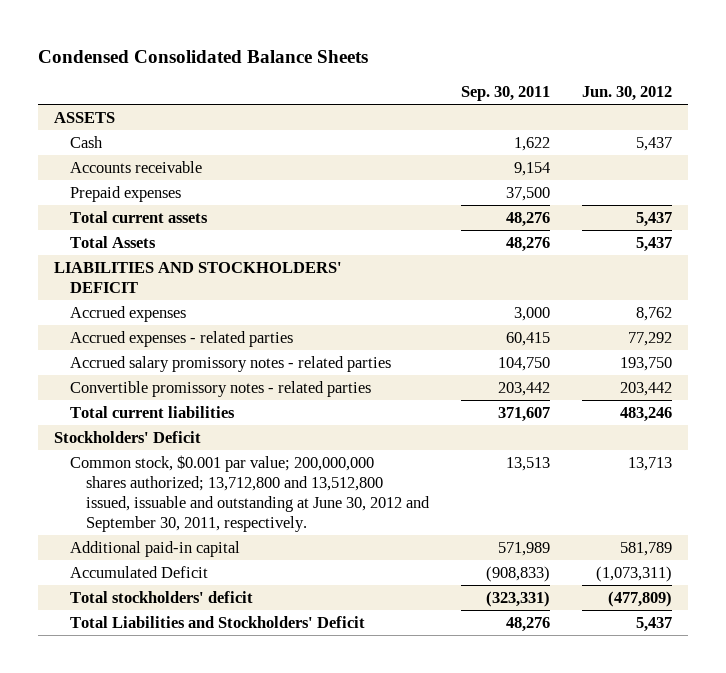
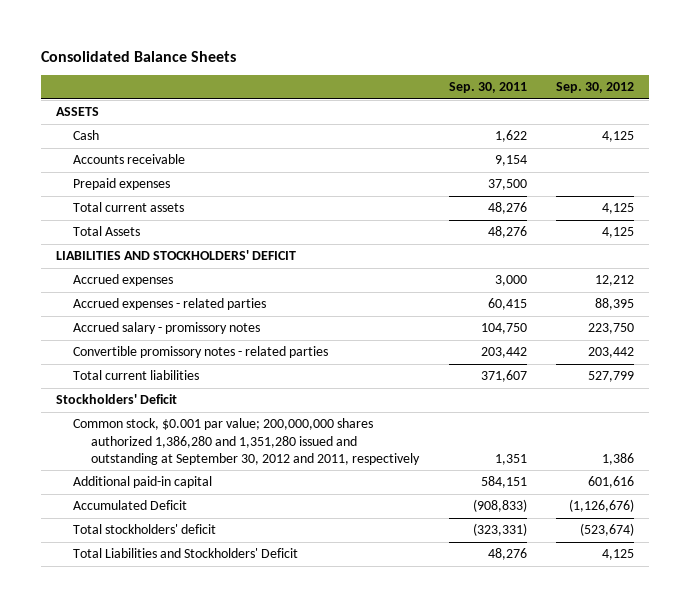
[37,50,368,64] Condensed Consolidated Balance Sheets -> [41,50,237,62] Consolidated Balance Sheets
[581,86,672,102] Jun. 30, 2012 -> none
none -> [556,82,635,94] Sep. 30, 2012
[69,355,391,372] Accrued salary promissory notes - related parties -> [73,322,261,335] Accrued salary - promissory notes
[69,454,431,532] Common stock, $0.001 par value; 200,000,000 shares authorized; 13,712,800 and 13,512,800 issued, issuable and outstanding at June 30, 2012 and September 30, 2011, respectively. -> [73,418,420,465] Common stock, $0.001 par value; 200,000,000 shares authorized 1,386,280 and 1,351,280 issued and outstanding at September 30, 2012 and 2011, respectively
[506,456,551,471] 13,513 -> [494,453,527,465] 1,351
[498,541,551,556] 571,989 -> [480,476,527,489] 584,151

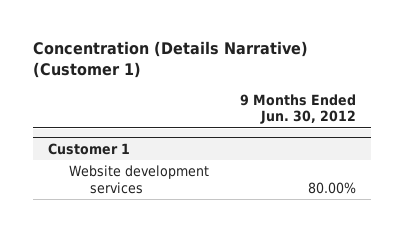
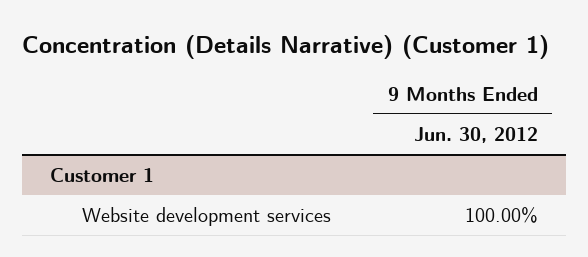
[307,181,356,194] 80.00% -> [464,207,538,224] 100.00%

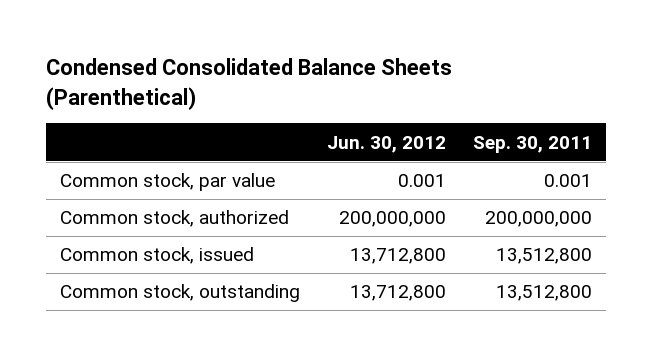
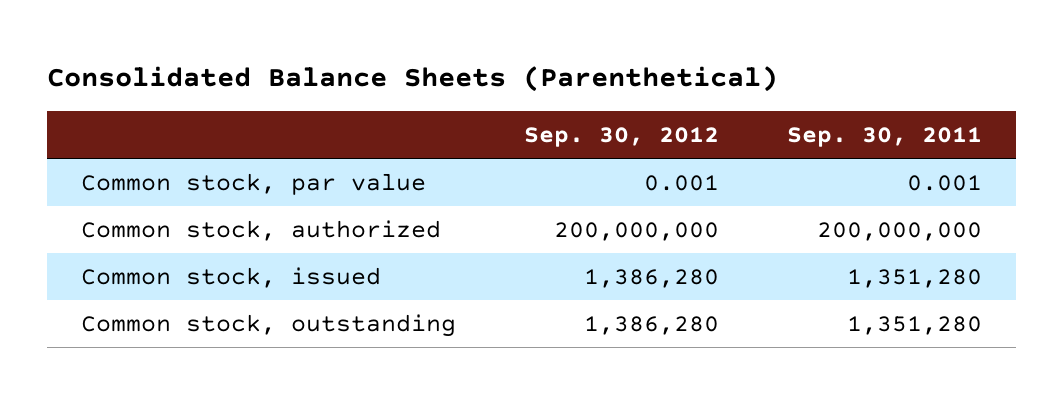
[45,58,452,110] Condensed Consolidated Balance Sheets (Parenthetical) -> [46,65,778,92] Consolidated Balance Sheets (Parenthetical)
[327,135,447,153] Jun. 30, 2012 -> none
none -> [524,126,720,147] Sep. 30, 2012
[496,248,593,265] 13,512,800 -> [847,269,983,289] 1,351,280
[496,285,593,302] 13,512,800 -> [847,316,983,336] 1,351,280

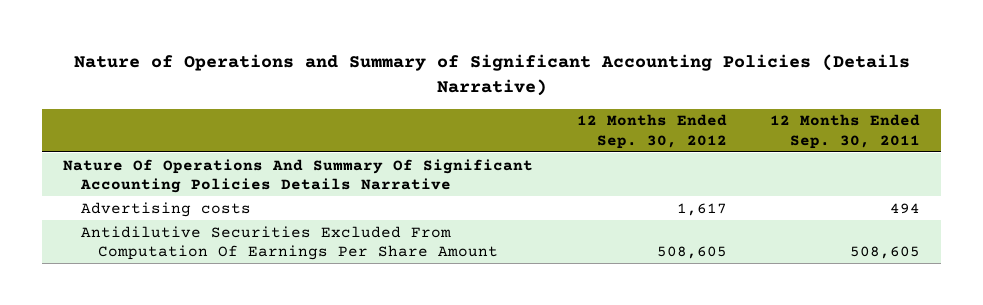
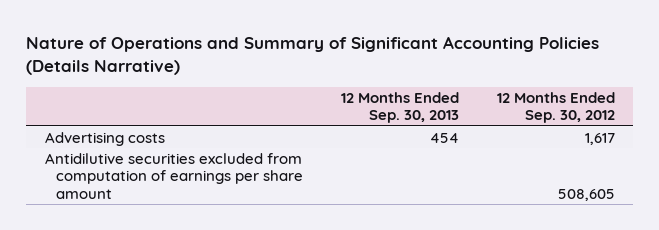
[769,114,920,149] 12 Months Ended Sep. 30, 2011 -> none
none -> [340,92,459,124] 12 Months Ended Sep. 30, 2013
[63,158,534,194] Nature Of Operations And Summary Of Significant Accounting Policies Details Narrative -> none
[80,225,499,261] Antidilutive Securities Excluded From Computation Of Earnings Per Share Amount -> [44,152,304,199] Antidilutive securities excluded from computation of earnings per share amount

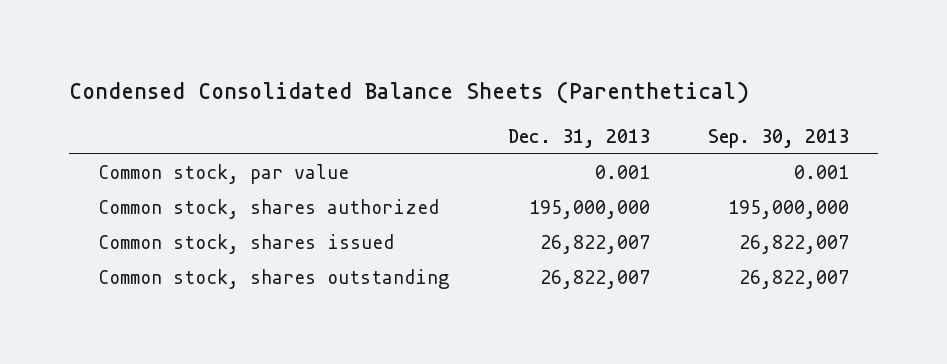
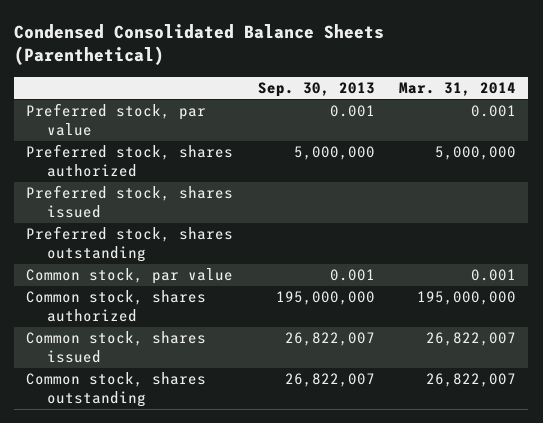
[507,129,650,149] Dec. 31, 2013 -> none
none -> [399,82,517,97] Mar. 31, 2014
none -> [26,103,207,136] Preferred stock, par value
none -> [26,144,234,177] Preferred stock, shares authorized
none -> [26,185,234,218] Preferred stock, shares issued
none -> [26,226,234,262] Preferred stock, shares outstanding

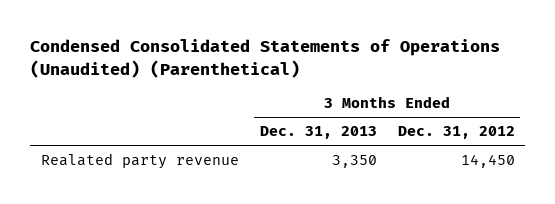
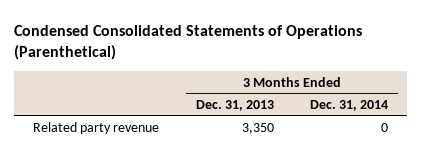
[30,39,501,78] Condensed Consolidated Statements of Operations (Unaudited) (Parenthetical) -> [14,24,363,61] Condensed Consolidated Statements of Operations (Parenthetical)
[397,126,515,140] Dec. 31, 2012 -> none
none -> [310,99,389,111] Dec. 31, 2014
[40,153,239,170] Realated party revenue -> [32,121,159,134] Related party revenue

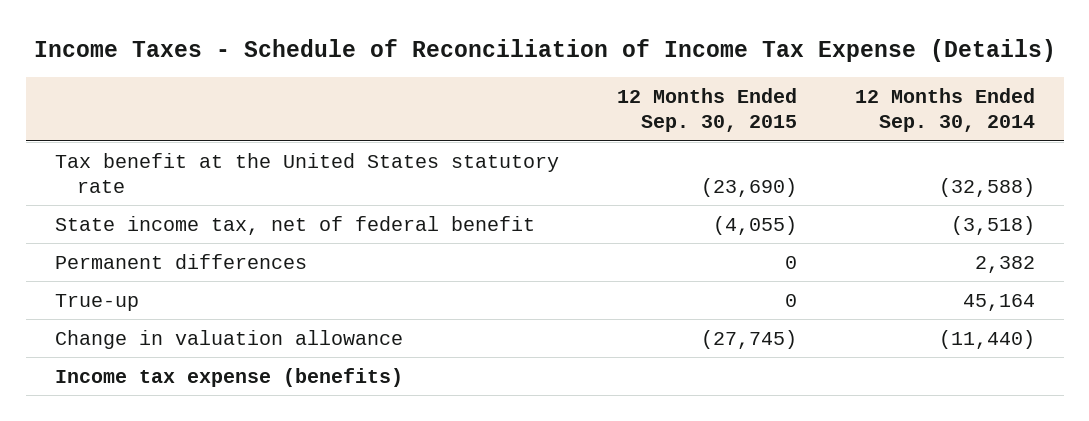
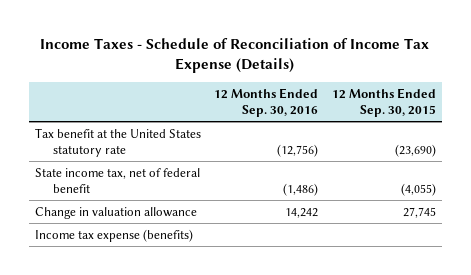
[854,87,1035,133] 12 Months Ended Sep. 30, 2014 -> none
none -> [214,87,319,118] 12 Months Ended Sep. 30, 2016
[54,253,307,269] Permanent differences -> none
[54,293,139,311] True-up -> none
[700,329,797,349] (27,745) -> [402,206,436,218] 27,745

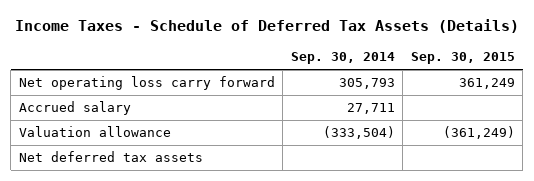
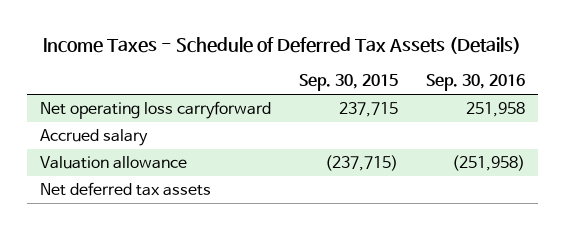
[290,52,395,65] Sep. 30, 2014 -> none
none -> [425,74,525,92] Sep. 30, 2016
[18,76,275,91] Net operating loss carry forward -> [40,101,272,120] Net operating loss carryforward
[458,78,515,90] 361,249 -> [338,102,398,118] 237,715
[442,126,515,140] (361,249) -> [324,155,398,172] (237,715)

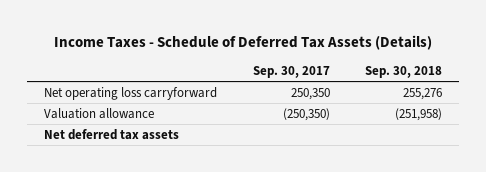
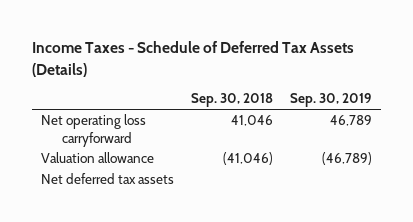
[252,66,330,79] Sep. 30, 2017 -> none
none -> [290,93,373,108] Sep. 30, 2019
[402,87,442,100] 255,276 -> [231,115,274,127] 41,046
[394,107,442,121] (251,958) -> [223,152,274,166] (41,046)

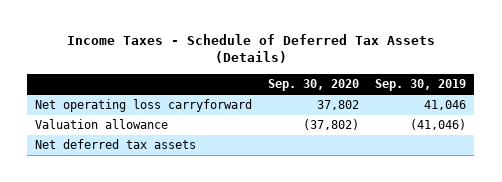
[191,93,274,108] Sep. 30, 2018 -> none
none -> [268,78,360,91] Sep. 30, 2020
[330,115,373,127] 46,789 -> [424,100,467,111] 41,046
[322,152,373,166] (46,789) -> [410,119,467,131] (41,046)

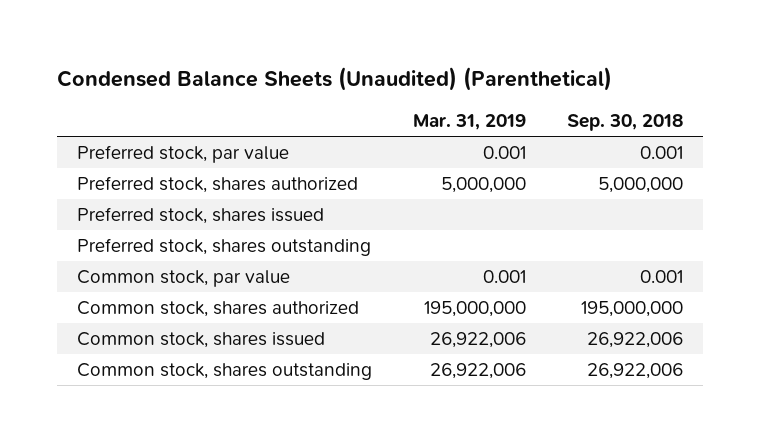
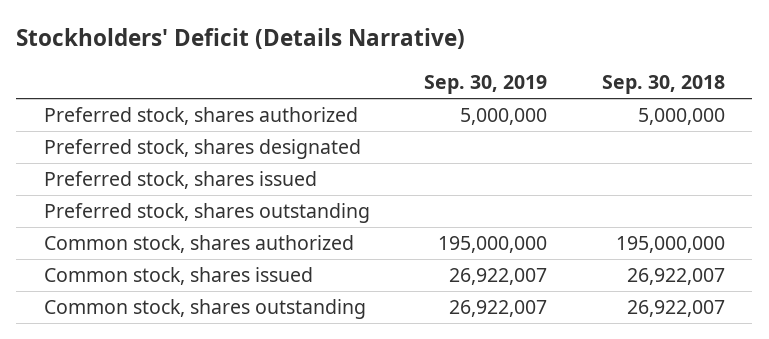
[56,67,612,92] Condensed Balance Sheets (Unaudited) (Parenthetical) -> [16,28,466,50] Stockholders' Deficit (Details Narrative)
[413,114,527,131] Mar. 31, 2019 -> none
none -> [424,74,548,94] Sep. 30, 2019
[77,145,290,164] Preferred stock, par value -> none
none -> [43,139,361,160] Preferred stock, shares designated
[77,270,291,288] Common stock, par value -> none
[587,332,684,349] 26,922,006 -> [627,268,726,286] 26,922,007
[587,363,684,380] 26,922,006 -> [627,300,726,318] 26,922,007

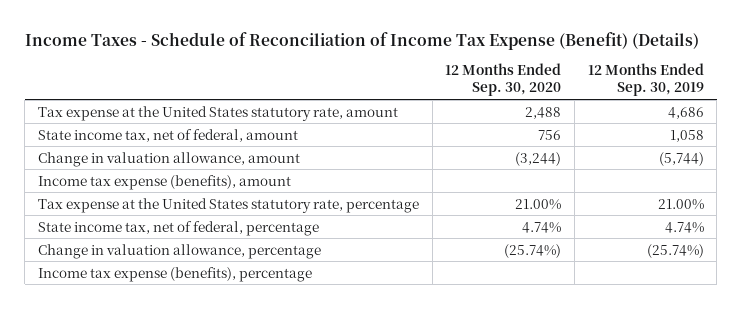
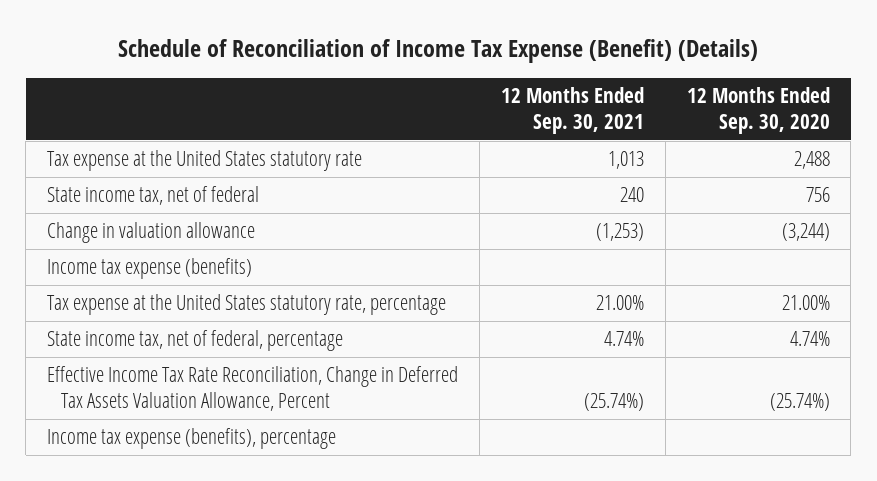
[24,31,699,50] Income Taxes - Schedule of Reconciliation of Income Tax Expense (Benefit) (Details) -> [118,39,759,64] Schedule of Reconciliation of Income Tax Expense (Benefit) (Details)
[587,63,704,97] 12 Months Ended Sep. 30, 2019 -> none
none -> [500,87,644,134] 12 Months Ended Sep. 30, 2021
[38,105,399,121] Tax expense at the United States statutory rate, amount -> [47,150,363,172] Tax expense at the United States statutory rate
[38,128,299,142] State income tax, net of federal, amount -> [47,186,260,206] State income tax, net of federal
[38,151,301,167] Change in valuation allowance, amount -> [47,222,256,244] Change in valuation allowance
[38,174,292,190] Income tax expense (benefits), amount -> [47,258,253,280] Income tax expense (benefits)
[38,243,322,259] Change in valuation allowance, percentage -> [47,366,459,412] Effective Income Tax Rate Reconciliation, Change in Deferred Tax Assets Valuation Allowance, Percent

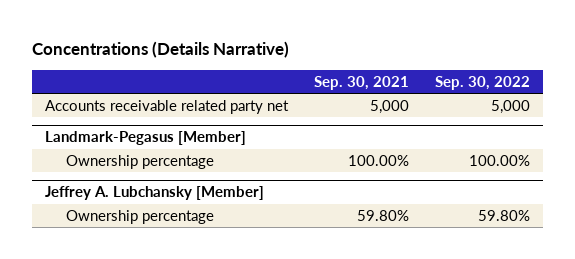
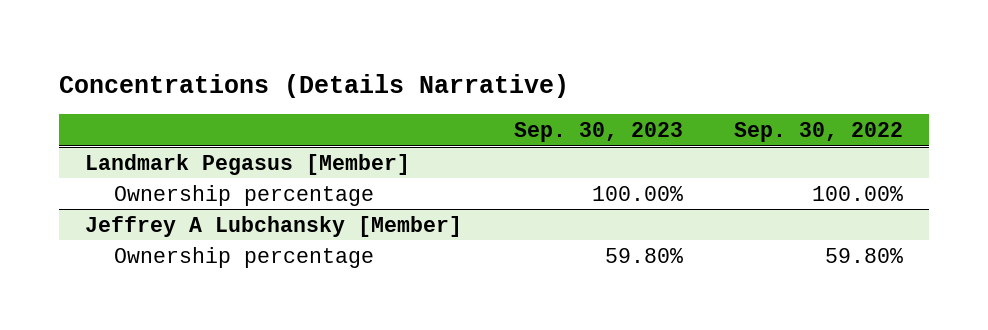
[314,75,410,90] Sep. 30, 2021 -> none
none -> [513,122,683,143] Sep. 30, 2023
[45,99,290,114] Accounts receivable related party net -> none
[45,131,247,146] Landmark-Pegasus [Member] -> [85,153,411,175] Landmark Pegasus [Member]
[45,186,265,201] Jeffrey A. Lubchansky [Member] -> [85,215,463,237] Jeffrey A Lubchansky [Member]

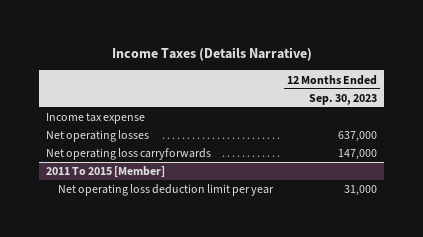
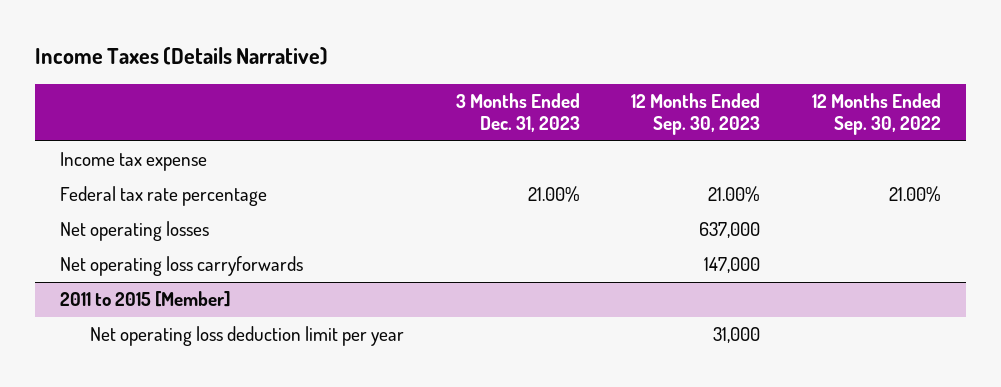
none -> [455,92,580,133] 3 Months Ended Dec. 31, 2023
none -> [811,92,941,136] 12 Months Ended Sep. 30, 2022
none -> [60,186,268,207] Federal tax rate percentage
[46,166,166,178] 2011 To 2015 [Member] -> [60,291,232,308] 2011 to 2015 [Member]

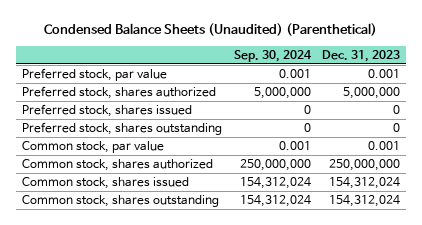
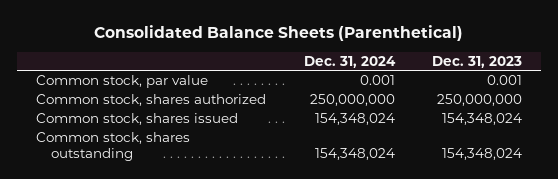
[44,23,378,37] Condensed Balance Sheets (Unaudited) (Parenthetical) -> [94,25,464,42] Consolidated Balance Sheets (Parenthetical)
[233,49,312,62] Sep. 30, 2024 -> none
none -> [303,55,396,68] Dec. 31, 2024
[22,68,168,82] Preferred stock, par value -> none
[22,86,217,100] Preferred stock, shares authorized -> none
[22,104,193,118] Preferred stock, shares issued -> none
[22,122,223,136] Preferred stock, shares outstanding -> none
[329,177,401,190] 154,312,024 -> [442,113,523,126] 154,348,024
[329,195,401,208] 154,312,024 -> [442,147,523,160] 154,348,024

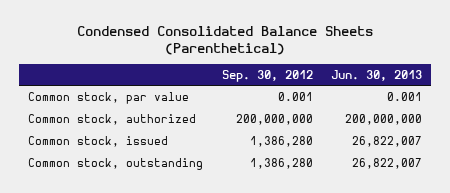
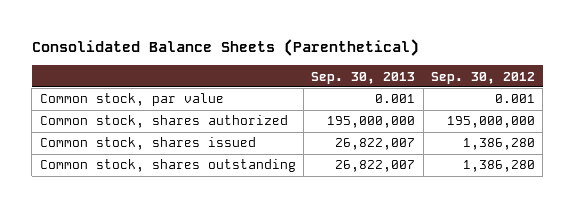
[77,25,374,55] Condensed Consolidated Balance Sheets (Parenthetical) -> [31,39,419,57] Consolidated Balance Sheets (Parenthetical)
[331,69,423,81] Jun. 30, 2013 -> none
none -> [311,71,416,84] Sep. 30, 2013
[27,113,196,125] Common stock, authorized -> [39,115,288,129] Common stock, shares authorized
[235,113,313,125] 200,000,000 -> [446,116,535,129] 195,000,000
[27,135,168,147] Common stock, issued -> [39,137,256,151] Common stock, shares issued
[27,157,203,170] Common stock, outstanding -> [39,159,296,173] Common stock, shares outstanding

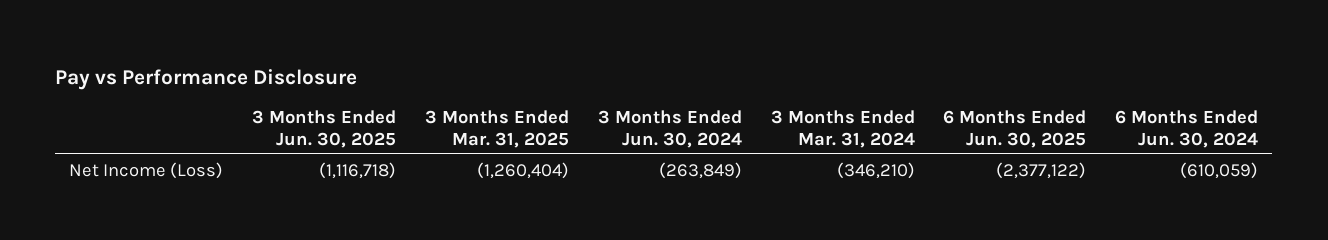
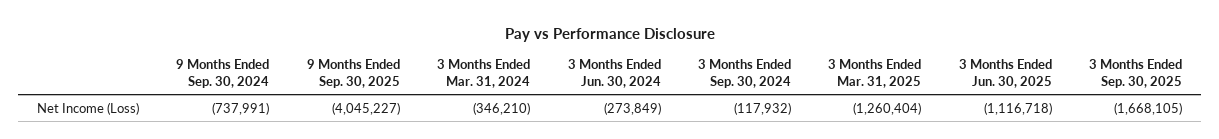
[943,109,1087,148] 6 Months Ended Jun. 30, 2025 -> none
[1115,109,1259,148] 6 Months Ended Jun. 30, 2024 -> none
none -> [176,59,270,88] 9 Months Ended Sep. 30, 2024
none -> [306,59,400,88] 9 Months Ended Sep. 30, 2025
none -> [698,59,792,88] 3 Months Ended Sep. 30, 2024
none -> [1089,59,1183,88] 3 Months Ended Sep. 30, 2025
[658,161,742,179] (263,849) -> [603,101,661,115] (273,849)

